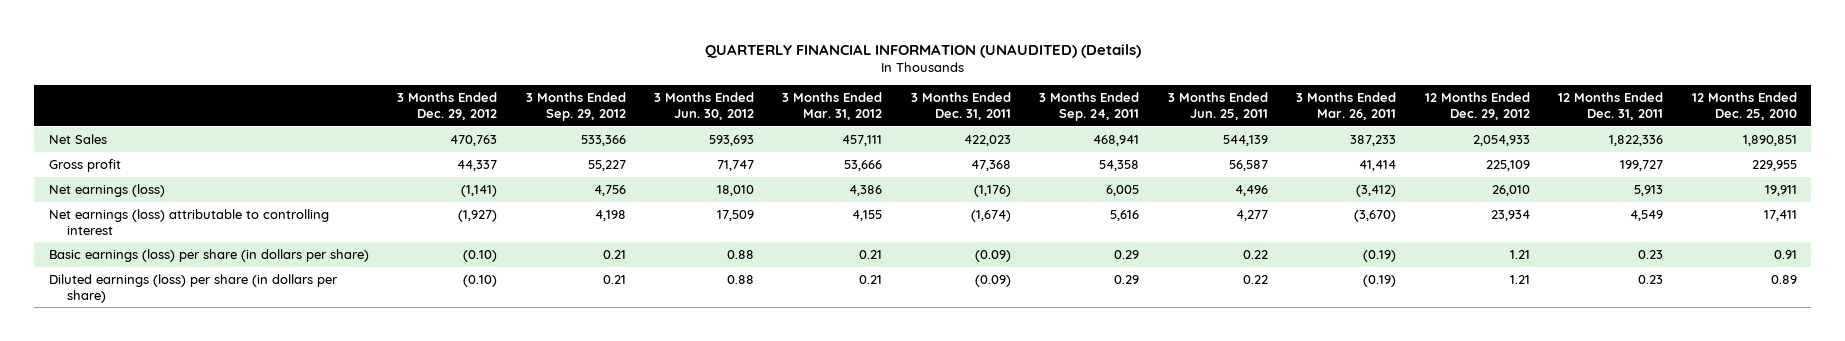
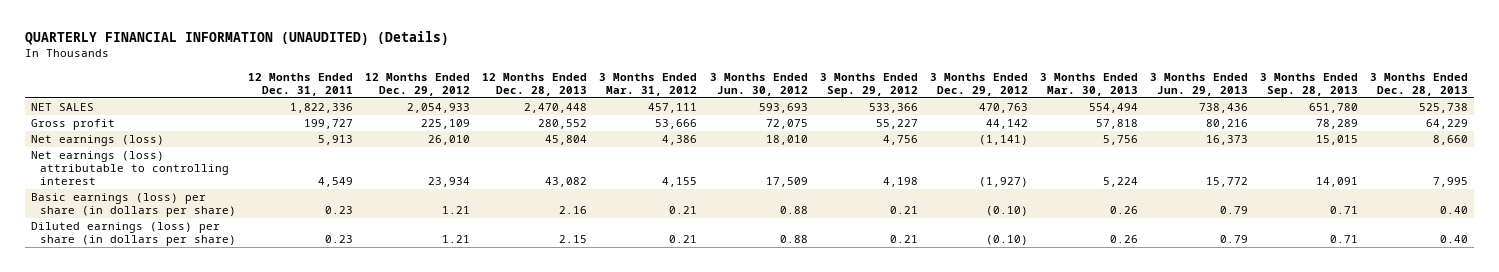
[910,92,1011,120] 3 Months Ended Dec. 31, 2011 -> none
[1039,92,1140,121] 3 Months Ended Sep. 24, 2011 -> none
[1167,92,1268,120] 3 Months Ended Jun. 25, 2011 -> none
[1296,92,1397,120] 3 Months Ended Mar. 26, 2011 -> none
[1691,92,1797,120] 12 Months Ended Dec. 25, 2010 -> none
none -> [482,72,588,96] 12 Months Ended Dec. 28, 2013
none -> [1039,72,1138,96] 3 Months Ended Mar. 30, 2013
none -> [1150,72,1249,96] 3 Months Ended Jun. 29, 2013
none -> [1260,72,1359,97] 3 Months Ended Sep. 28, 2013
none -> [1370,72,1469,96] 3 Months Ended Dec. 28, 2013
[48,134,107,145] Net Sales -> [30,103,94,112] NET SALES
[457,160,498,172] 44,337 -> [985,119,1028,130] 44,142
[717,160,755,172] 71,747 -> [765,119,808,130] 72,075

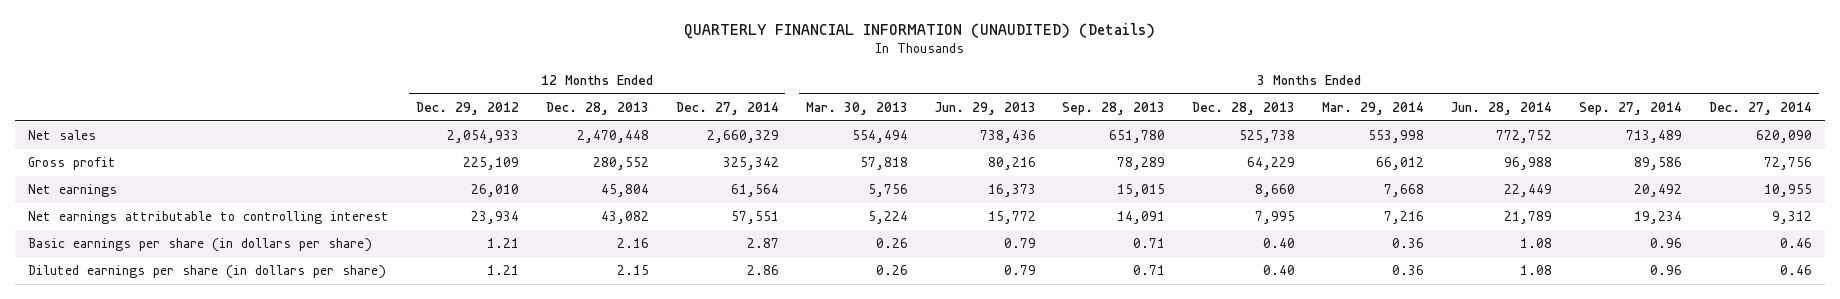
[248,72,354,96] 12 Months Ended Dec. 31, 2011 -> none
[599,72,698,96] 3 Months Ended Mar. 31, 2012 -> none
[709,72,808,96] 3 Months Ended Jun. 30, 2012 -> none
[819,72,918,97] 3 Months Ended Sep. 29, 2012 -> none
[929,72,1028,96] 3 Months Ended Dec. 29, 2012 -> none
none -> [675,101,779,115] Dec. 27, 2014
none -> [1322,101,1425,115] Mar. 29, 2014
none -> [1451,101,1553,115] Jun. 28, 2014
none -> [1578,101,1682,115] Sep. 27, 2014
none -> [1708,101,1812,115] Dec. 27, 2014
[30,103,94,112] NET SALES -> [28,130,97,141] Net sales
[30,135,164,147] Net earnings (loss) -> [28,184,118,198] Net earnings
[30,151,229,186] Net earnings (loss) attributable to controlling interest -> [28,211,390,225] Net earnings attributable to controlling interest
[30,193,236,218] Basic earnings (loss) per share (in dollars per share) -> [28,238,373,253] Basic earnings per share (in dollars per share)
[30,222,236,247] Diluted earnings (loss) per share (in dollars per share) -> [28,265,387,280] Diluted earnings per share (in dollars per share)

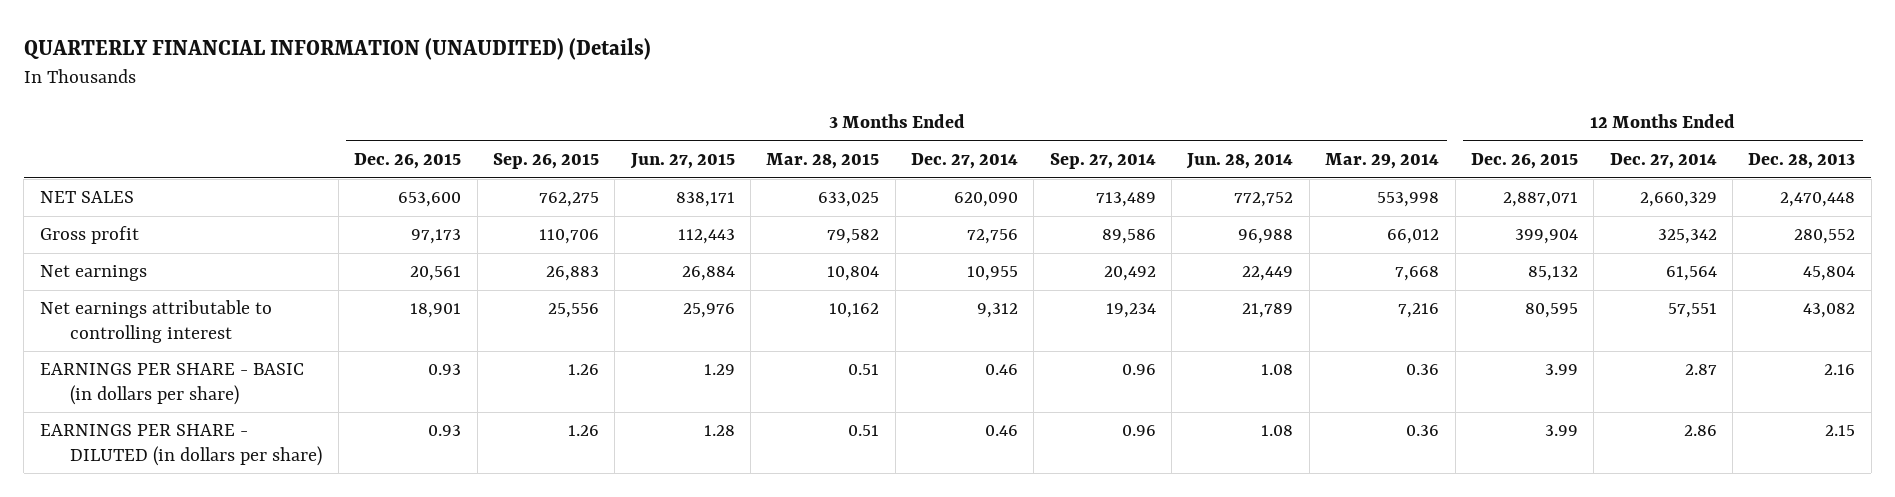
[415,101,519,115] Dec. 29, 2012 -> none
[805,101,908,115] Mar. 30, 2013 -> none
[934,101,1036,115] Jun. 29, 2013 -> none
[1062,101,1166,115] Sep. 28, 2013 -> none
[1192,101,1296,115] Dec. 28, 2013 -> none
none -> [354,153,462,170] Dec. 26, 2015
none -> [492,153,599,170] Sep. 26, 2015
none -> [629,153,735,170] Jun. 27, 2015
none -> [766,153,880,170] Mar. 28, 2015
none -> [1470,153,1578,170] Dec. 26, 2015
[28,130,97,141] Net sales -> [39,191,134,204] NET SALES
[28,238,373,253] Basic earnings per share (in dollars per share) -> [39,363,304,405] EARNINGS PER SHARE - BASIC (in dollars per share)
[28,265,387,280] Diluted earnings per share (in dollars per share) -> [39,424,323,466] EARNINGS PER SHARE - DILUTED (in dollars per share)

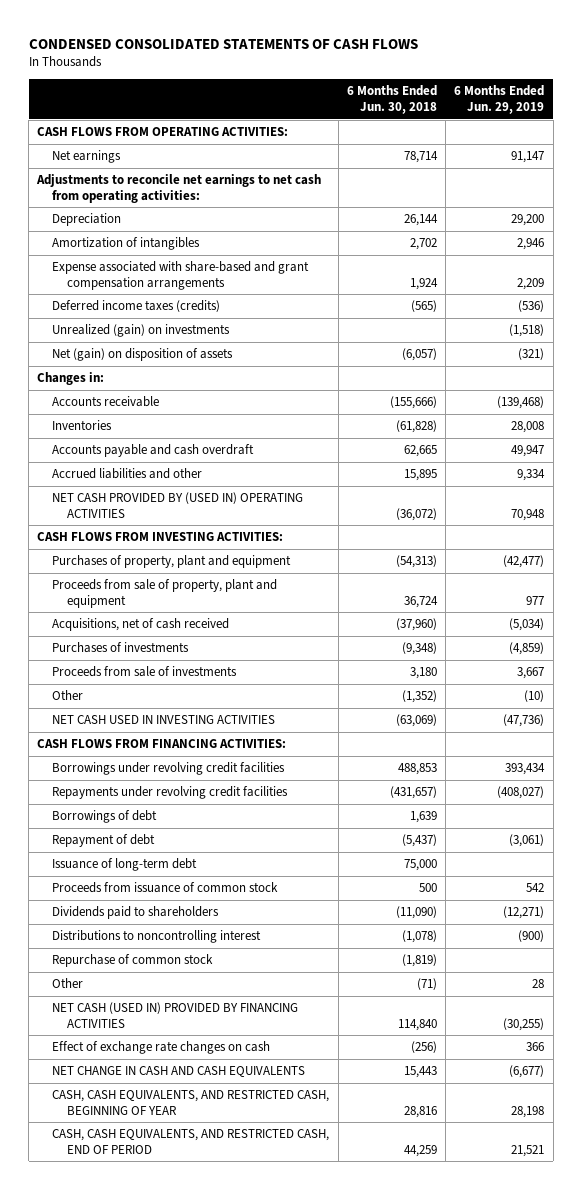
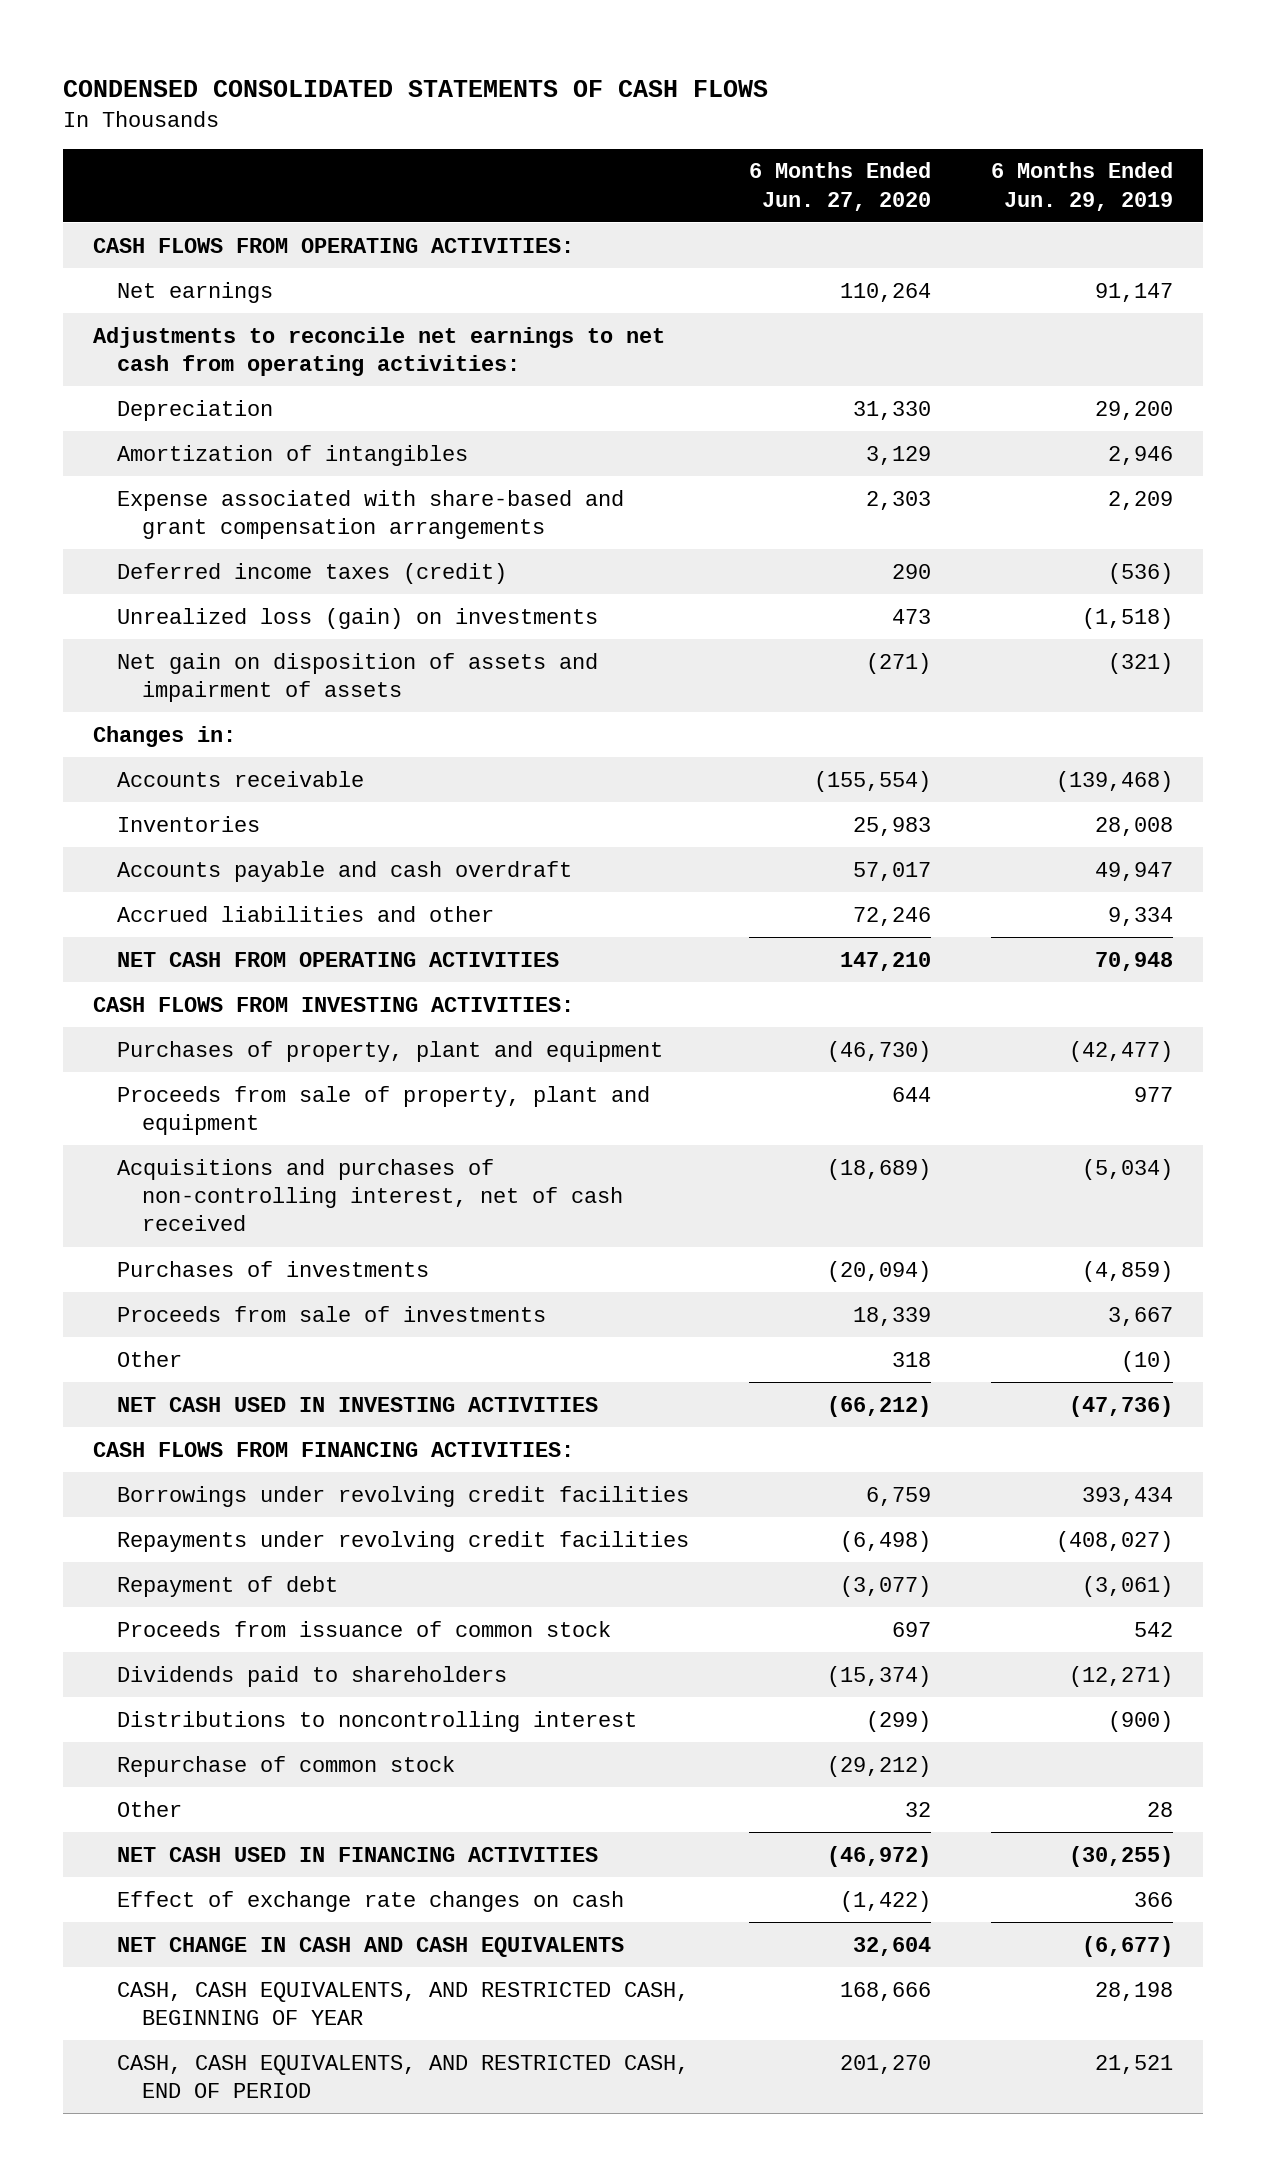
[346,85,437,115] 6 Months Ended Jun. 30, 2018 -> none
none -> [749,162,932,211] 6 Months Ended Jun. 27, 2020
[52,300,221,313] Deferred income taxes (credits) -> [117,562,508,584] Deferred income taxes (credit)
[52,324,231,338] Unrealized (gain) on investments -> [117,607,599,629] Unrealized loss (gain) on investments
[52,348,234,362] Net (gain) on disposition of assets -> [117,652,599,703] Net gain on disposition of assets and impairment of assets
[52,492,304,518] NET CASH PROVIDED BY (USED IN) OPERATING ACTIVITIES -> [117,951,560,967] NET CASH FROM OPERATING ACTIVITIES
[52,618,230,632] Acquisitions, net of cash received -> [117,1158,623,1232] Acquisitions and purchases of non-controlling interest, net of cash received
[52,810,158,824] Borrowings of debt -> none
[52,858,198,872] Issuance of long-term debt -> none
[52,1002,299,1028] NET CASH (USED IN) PROVIDED BY FINANCING ACTIVITIES -> [117,1846,599,1862] NET CASH USED IN FINANCING ACTIVITIES

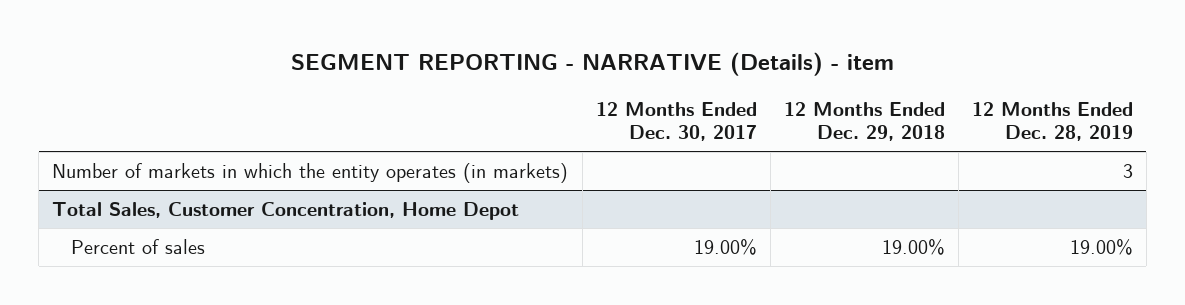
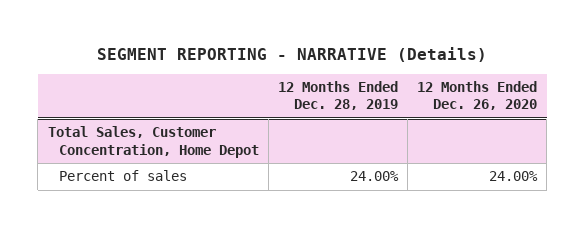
[290,51,894,76] SEGMENT REPORTING - NARRATIVE (Details) - item -> [97,46,488,62] SEGMENT REPORTING - NARRATIVE (Details)
[595,101,757,142] 12 Months Ended Dec. 30, 2017 -> none
[783,101,945,142] 12 Months Ended Dec. 29, 2018 -> none
none -> [417,81,538,111] 12 Months Ended Dec. 26, 2020
[52,162,569,183] Number of markets in which the entity operates (in markets) -> none
[1069,238,1133,255] 19.00% -> [349,171,399,182] 24.00%

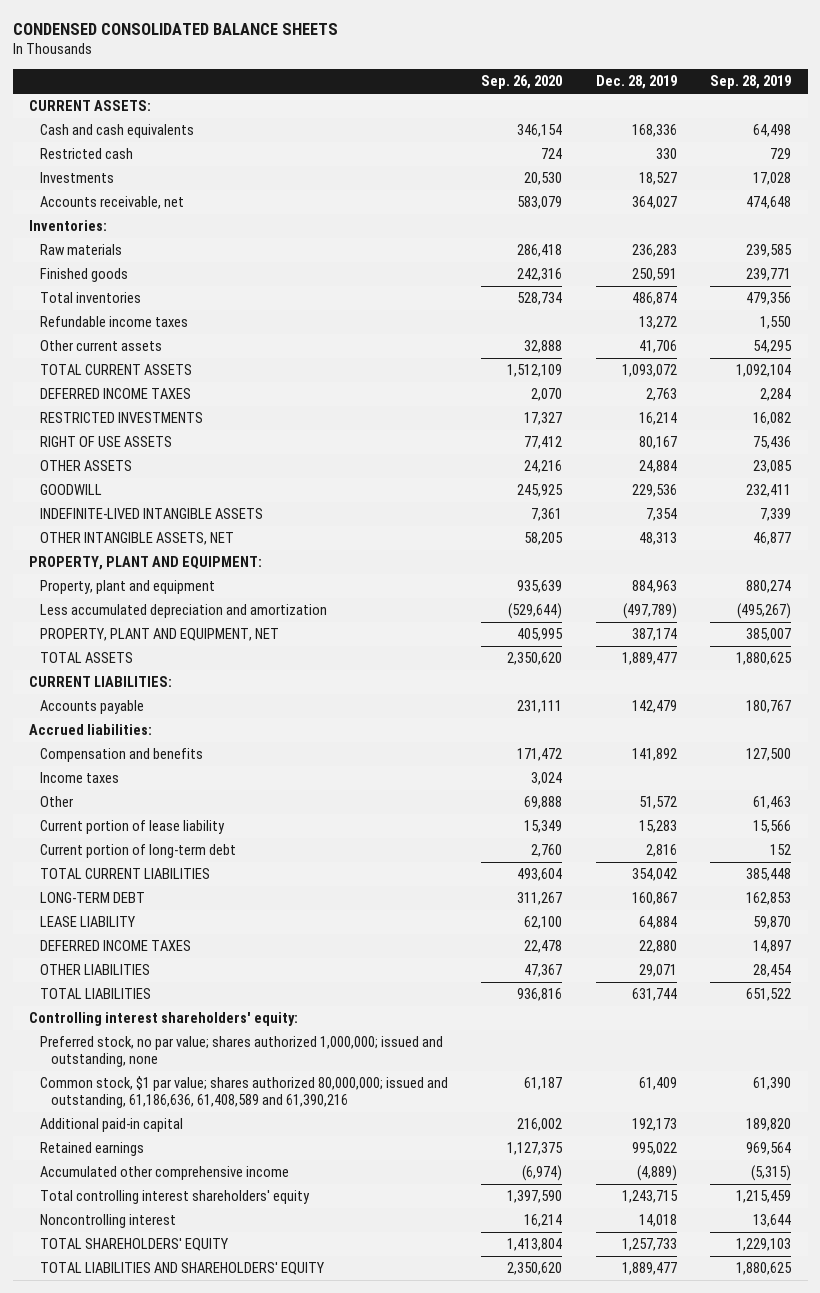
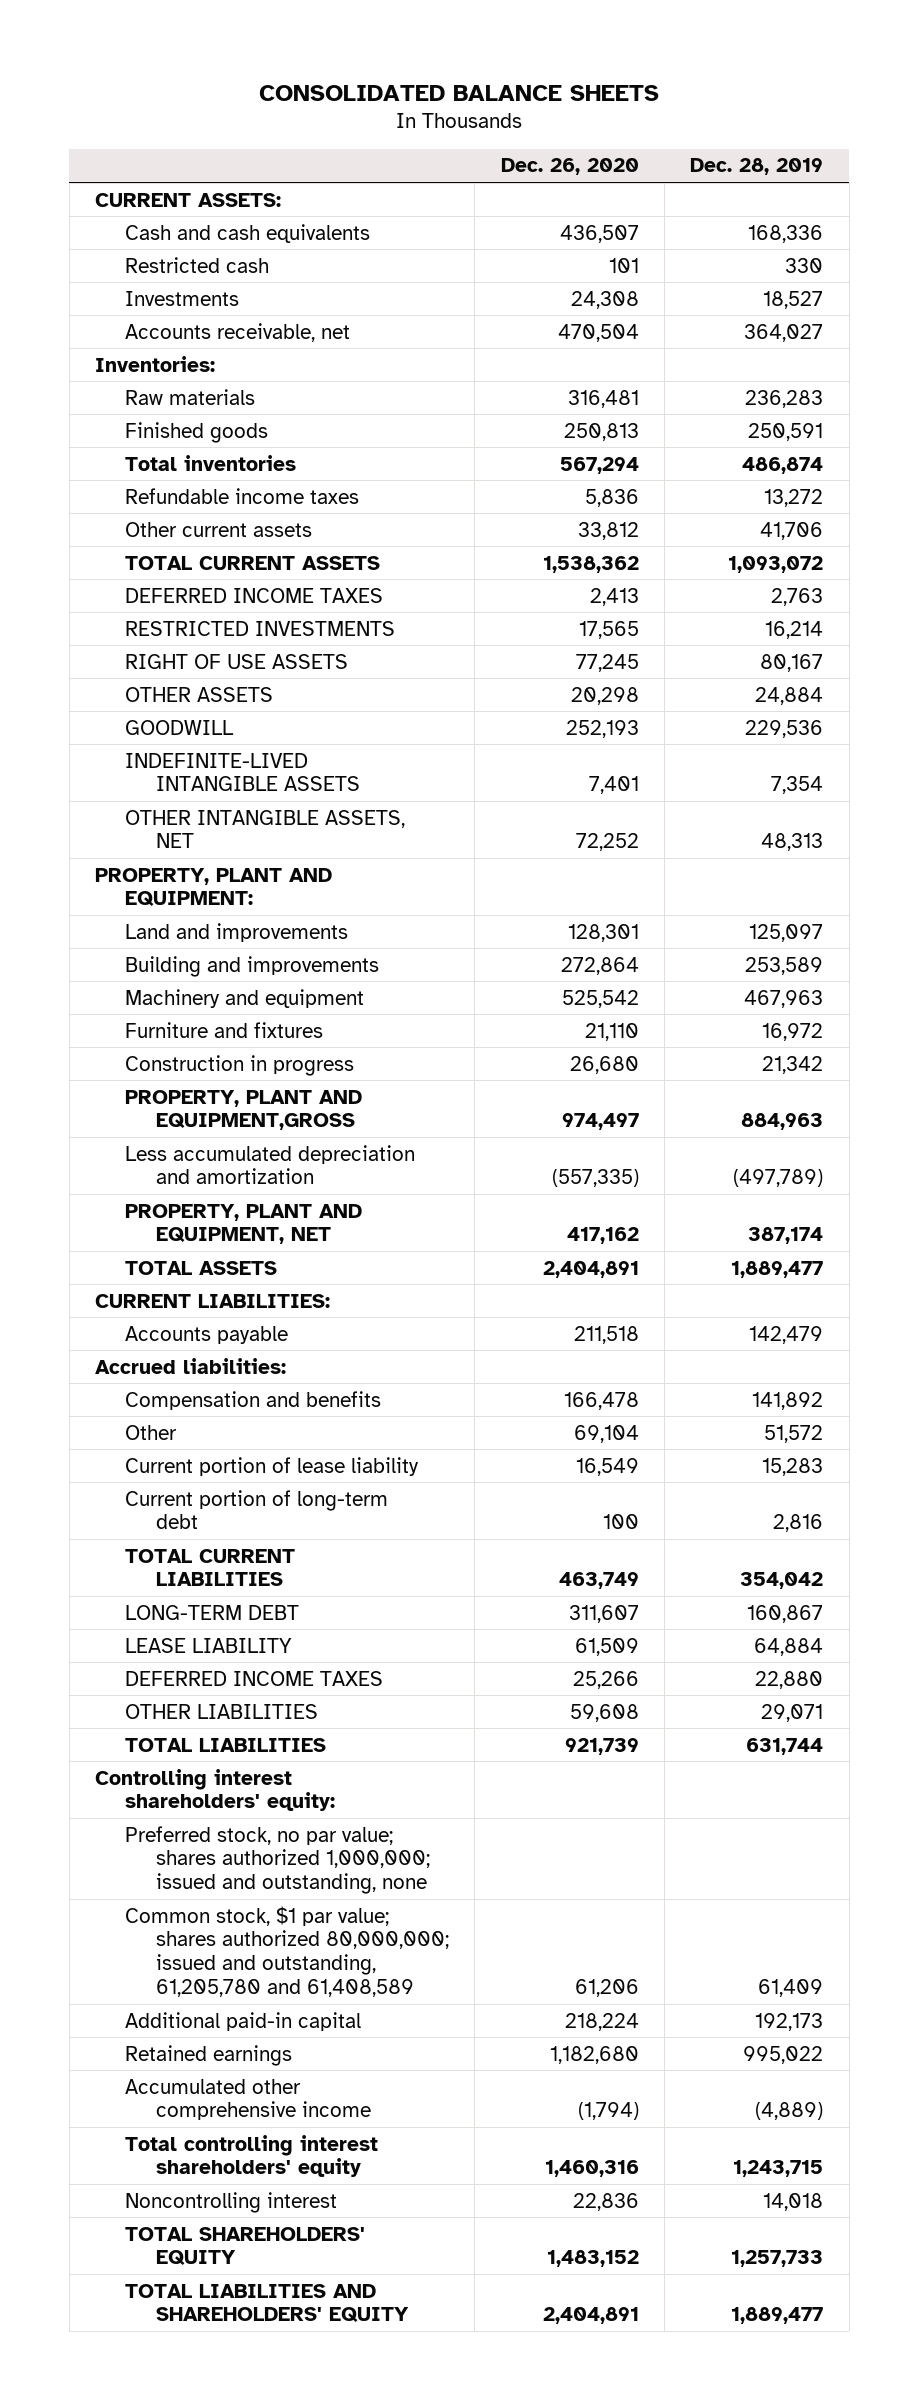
[12,22,338,35] CONDENSED CONSOLIDATED BALANCE SHEETS -> [259,84,660,101] CONSOLIDATED BALANCE SHEETS
[481,75,563,90] Sep. 26, 2020 -> none
[709,75,791,90] Sep. 28, 2019 -> none
none -> [500,158,639,176] Dec. 26, 2020
none -> [125,922,349,942] Land and improvements
none -> [125,955,380,977] Building and improvements
none -> [125,988,365,1008] Machinery and equipment
none -> [125,1021,324,1038] Furniture and fixtures
none -> [125,1054,355,1076] Construction in progress
[39,580,215,595] Property, plant and equipment -> [125,1089,363,1131] PROPERTY, PLANT AND EQUIPMENT,GROSS
[39,772,119,784] Income taxes -> none
[39,1076,448,1108] Common stock, $1 par value; shares authorized 80,000,000; issued and outstanding, 61,186,636, 61,408,589 and 61,390,216 -> [125,1905,449,1998] Common stock, $1 par value; shares authorized 80,000,000; issued and outstanding, 61,205,780 and 61,408,589

